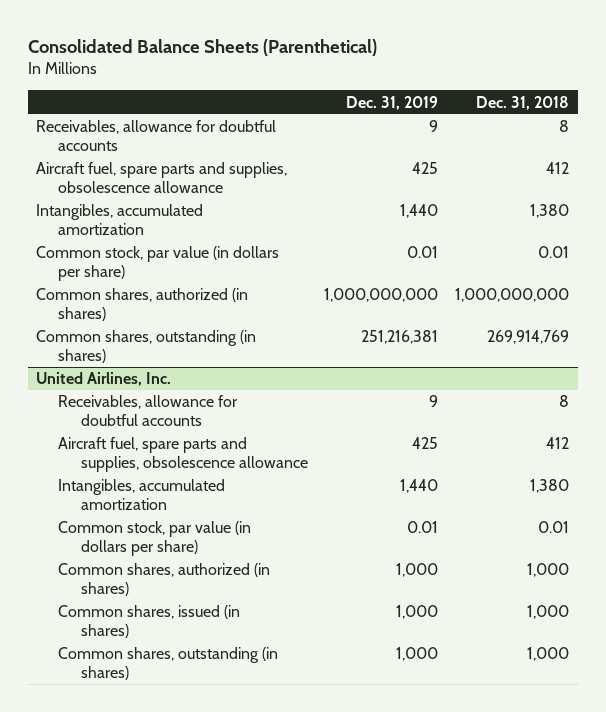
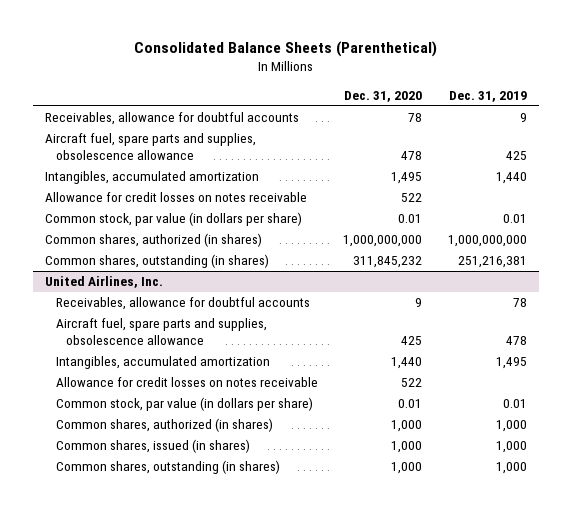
[476,95,570,110] Dec. 31, 2018 -> none
none -> [344,90,423,102] Dec. 31, 2020
none -> [45,192,308,203] Allowance for credit losses on notes receivable
[429,395,439,408] 9 -> [512,298,527,308] 78
[412,437,439,450] 425 -> [505,336,527,346] 478
[400,479,439,494] 1,440 -> [495,357,527,370] 1,495
none -> [55,377,318,388] Allowance for credit losses on notes receivable

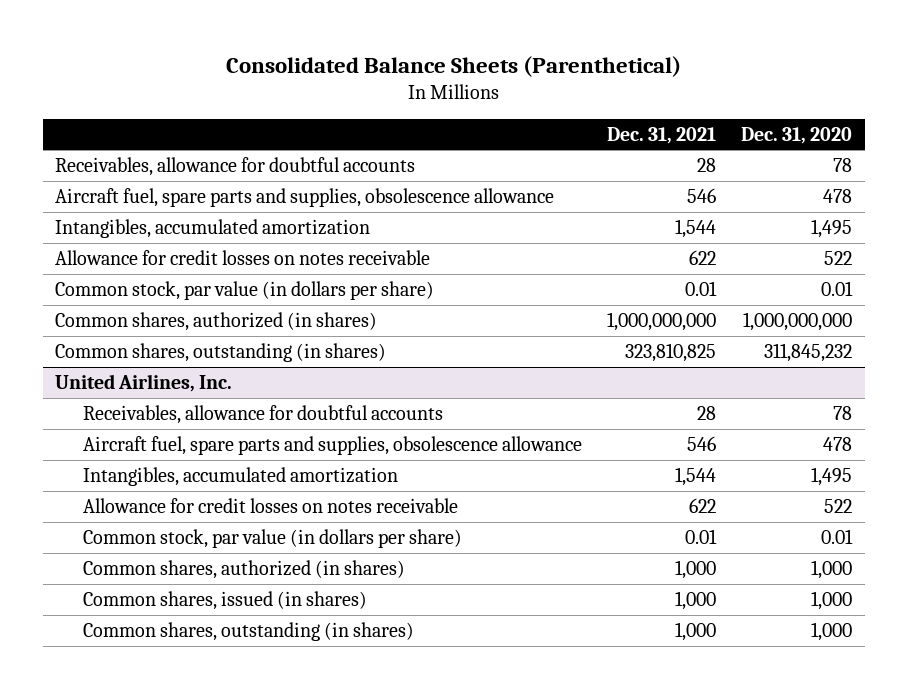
[448,90,527,102] Dec. 31, 2019 -> none
none -> [607,126,717,144] Dec. 31, 2021
[415,298,423,308] 9 -> [833,405,853,420] 78
[401,336,423,346] 425 -> [823,436,853,451] 478
[391,357,423,370] 1,440 -> [811,466,853,486] 1,495

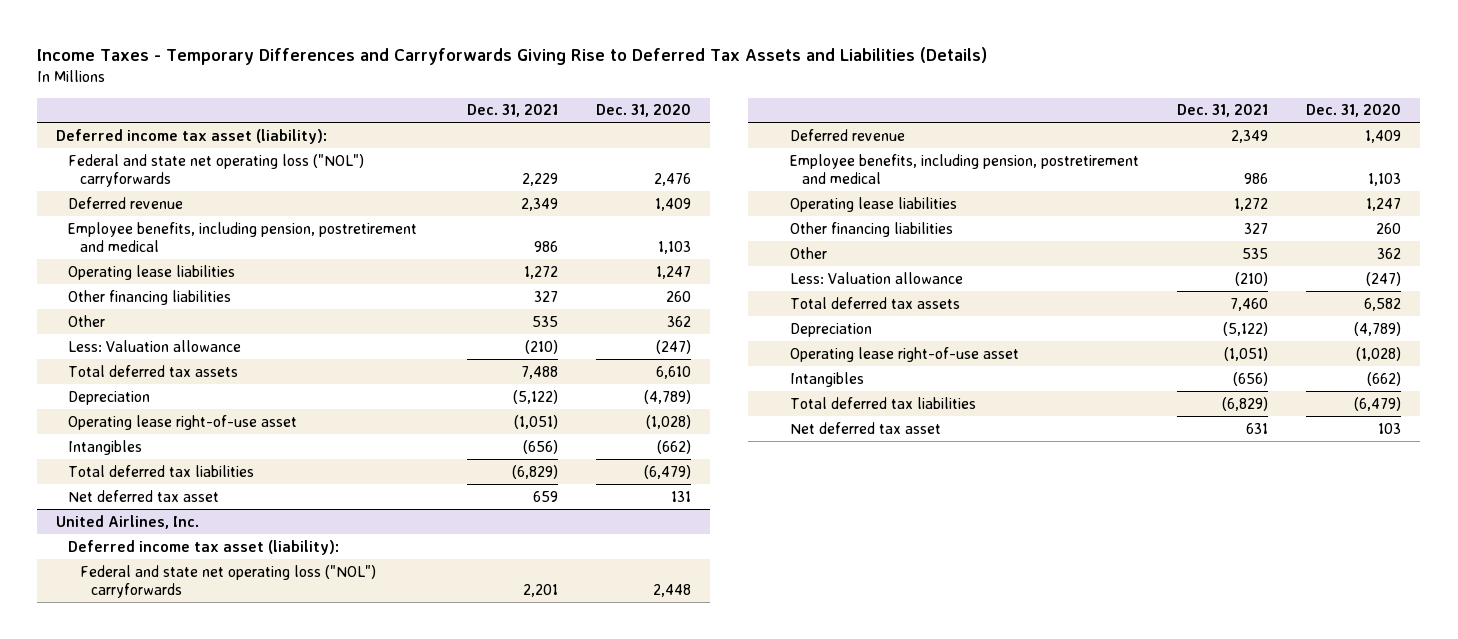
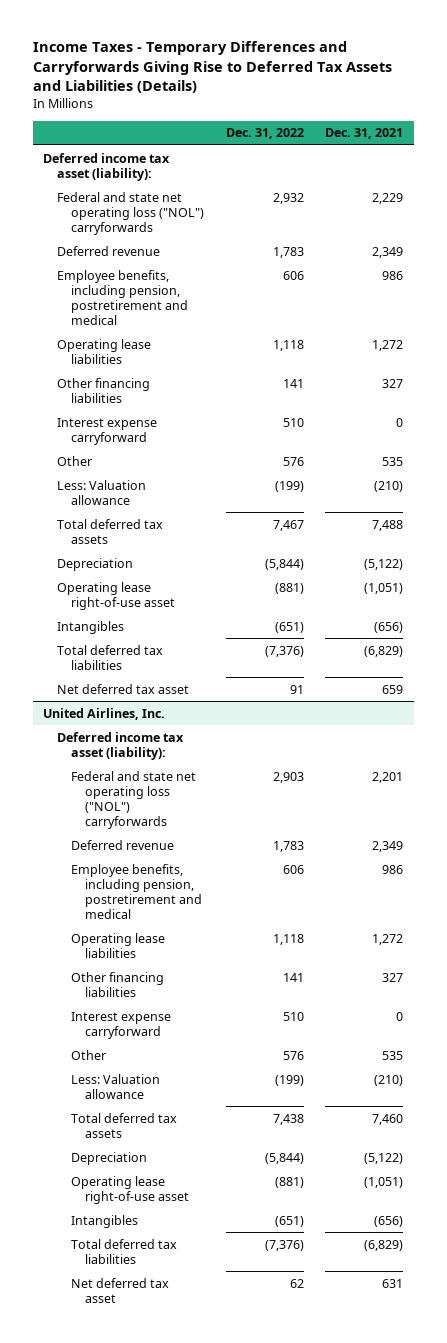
[595,104,691,118] Dec. 31, 2020 -> none
none -> [225,128,304,140] Dec. 31, 2022
none -> [57,417,158,445] Interest expense carryforward
none -> [71,1011,172,1039] Interest expense carryforward

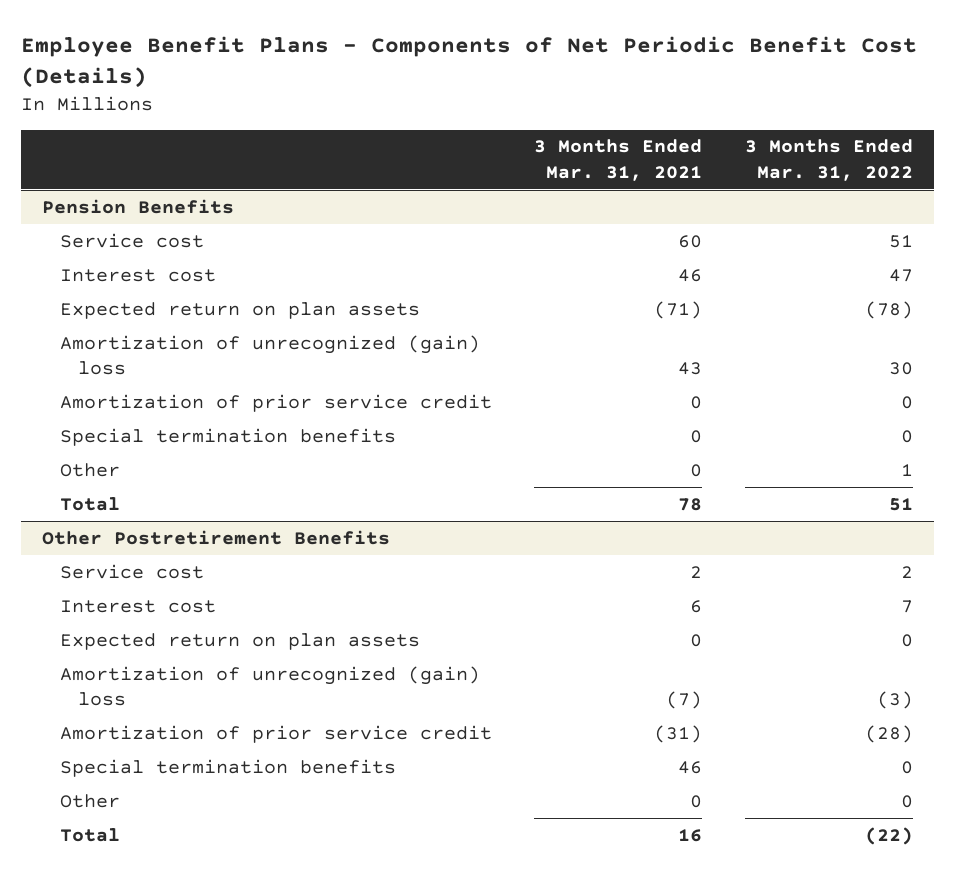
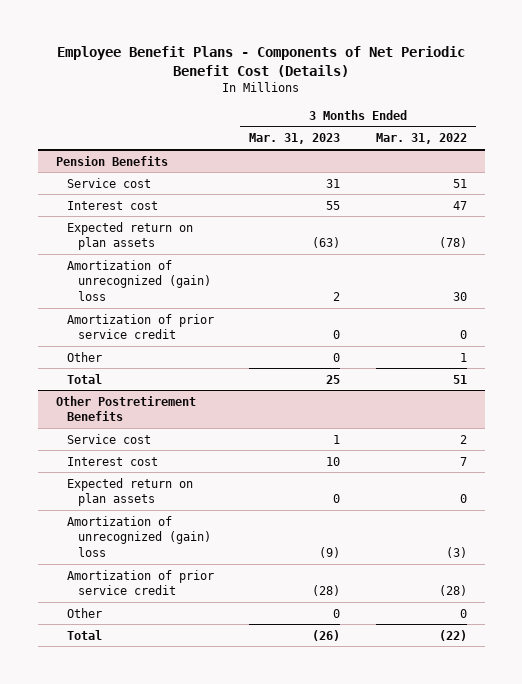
[534,139,703,181] 3 Months Ended Mar. 31, 2021 -> none
none -> [249,133,341,145] Mar. 31, 2023
[60,427,397,446] Special termination benefits -> none
[60,758,397,777] Special termination benefits -> none

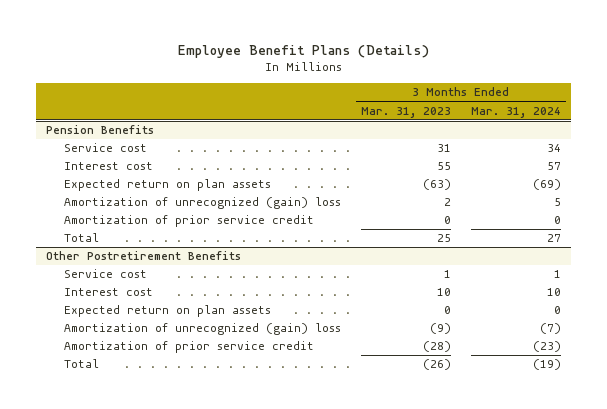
[57,45,466,77] Employee Benefit Plans - Components of Net Periodic Benefit Cost (Details) -> [177,44,429,58] Employee Benefit Plans (Details)
[375,133,467,145] Mar. 31, 2022 -> none
none -> [471,106,562,118] Mar. 31, 2024
[66,351,102,362] Other -> none
[66,607,102,618] Other -> none

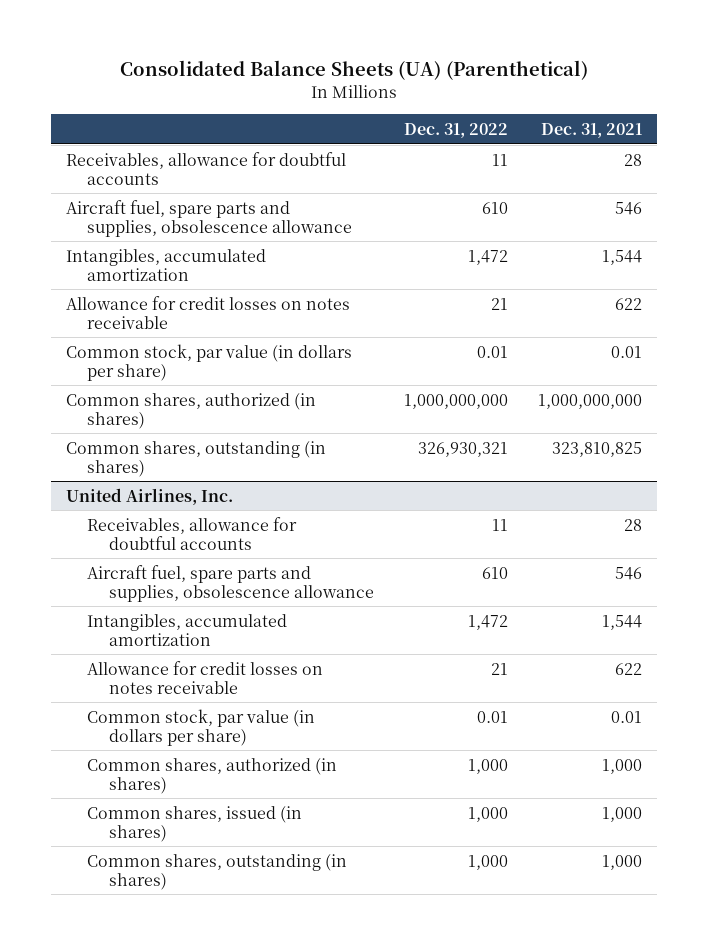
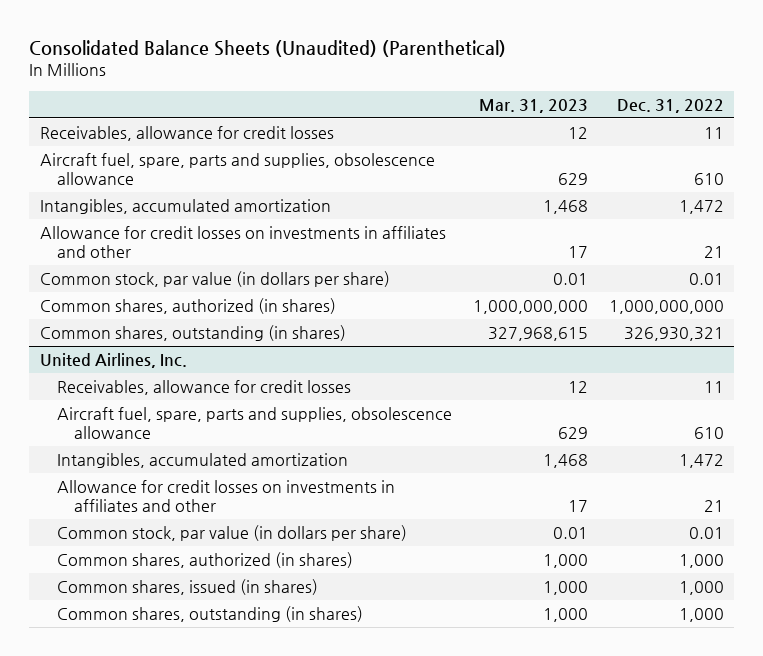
[120,60,589,81] Consolidated Balance Sheets (UA) (Parenthetical) -> [29,39,507,57] Consolidated Balance Sheets (Unaudited) (Parenthetical)
[541,122,643,138] Dec. 31, 2021 -> none
none -> [478,98,588,113] Mar. 31, 2023
[66,151,347,185] Receivables, allowance for doubtful accounts -> [39,126,334,142] Receivables, allowance for credit losses
[66,199,353,237] Aircraft fuel, spare parts and supplies, obsolescence allowance -> [39,153,435,185] Aircraft fuel, spare, parts and supplies, obsolescence allowance
[66,295,351,329] Allowance for credit losses on notes receivable -> [39,226,446,258] Allowance for credit losses on investments in affiliates and other
[87,516,298,550] Receivables, allowance for doubtful accounts -> [56,380,351,396] Receivables, allowance for credit losses
[87,564,374,602] Aircraft fuel, spare parts and supplies, obsolescence allowance -> [56,407,452,439] Aircraft fuel, spare, parts and supplies, obsolescence allowance
[87,660,324,694] Allowance for credit losses on notes receivable -> [56,480,395,512] Allowance for credit losses on investments in affiliates and other

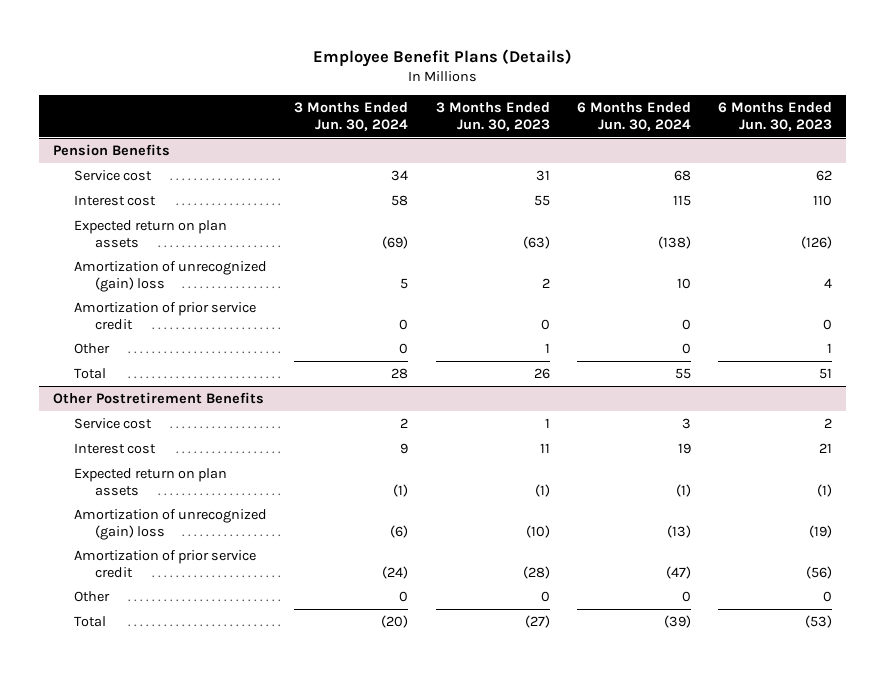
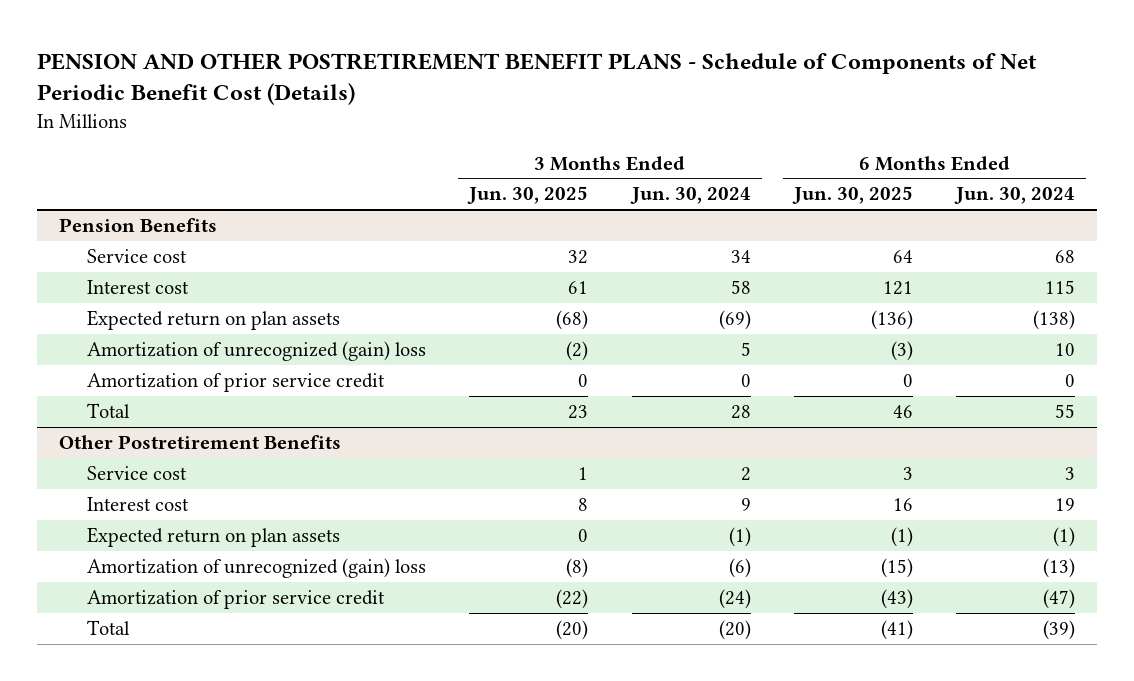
[312,48,572,67] Employee Benefit Plans (Details) -> [37,52,1038,106] PENSION AND OTHER POSTRETIREMENT BENEFIT PLANS - Schedule of Components of Net Periodic Benefit Cost (Details)
[435,102,550,132] 3 Months Ended Jun. 30, 2023 -> none
[718,102,833,132] 6 Months Ended Jun. 30, 2023 -> none
none -> [467,186,589,205] Jun. 30, 2025
none -> [792,186,914,205] Jun. 30, 2025
[73,342,110,354] Other -> none
[73,590,110,602] Other -> none

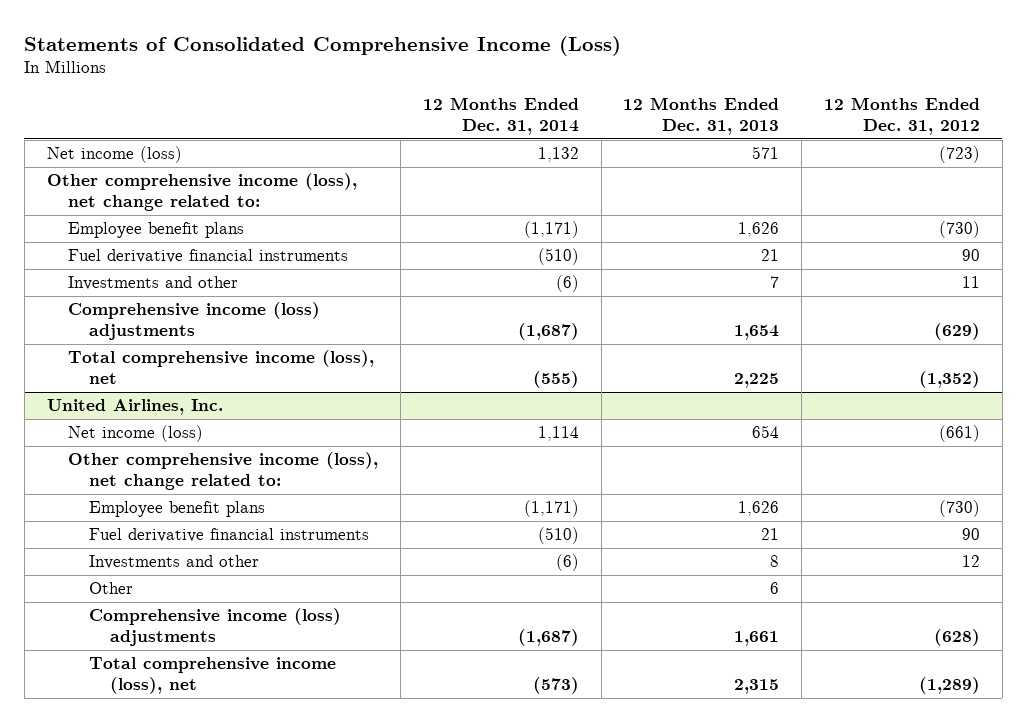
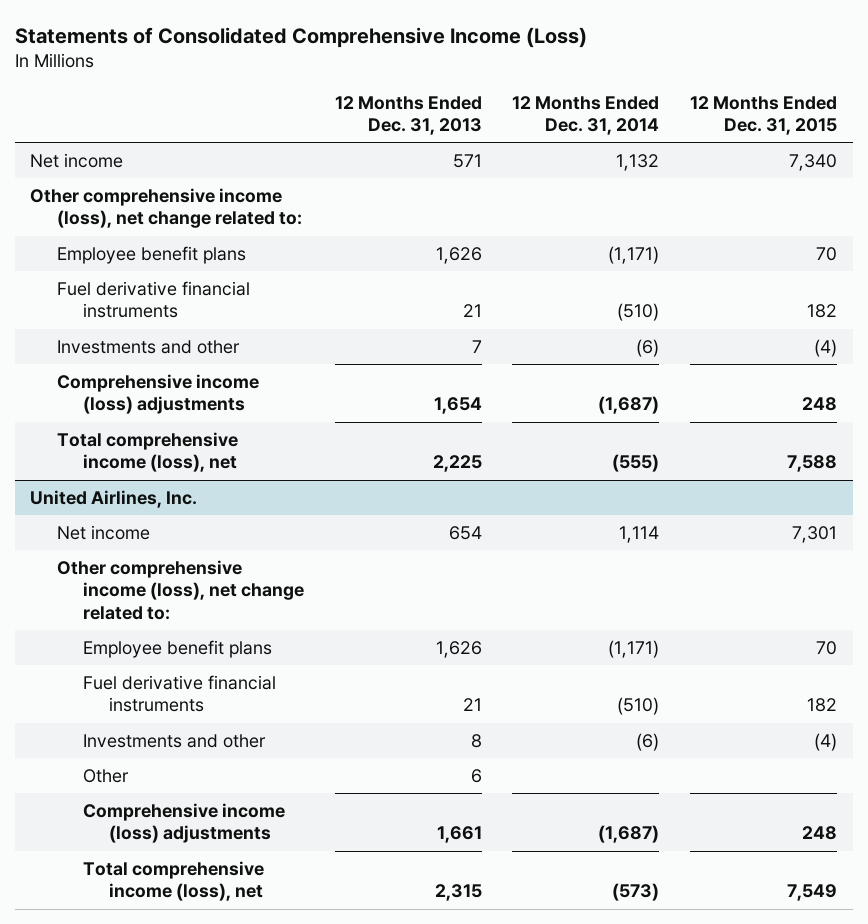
[824,96,981,135] 12 Months Ended Dec. 31, 2012 -> none
none -> [690,95,838,135] 12 Months Ended Dec. 31, 2015
[46,146,182,164] Net income (loss) -> [30,153,124,169] Net income
[67,425,203,443] Net income (loss) -> [56,525,150,541] Net income

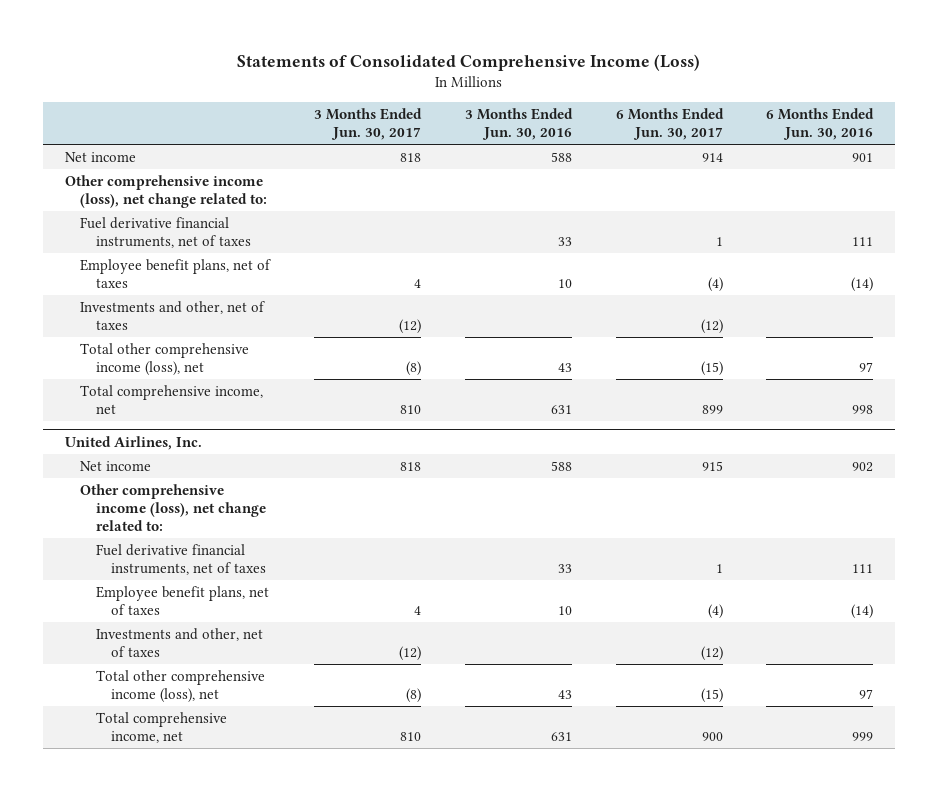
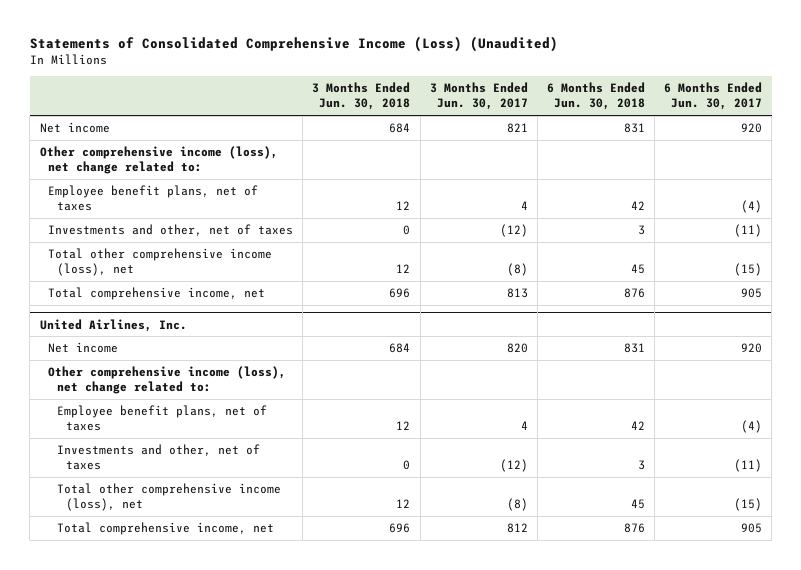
[237,53,701,71] Statements of Consolidated Comprehensive Income (Loss) -> [29,36,558,53] Statements of Consolidated Comprehensive Income (Loss) (Unaudited)
[464,108,573,141] 3 Months Ended Jun. 30, 2016 -> none
[766,108,875,141] 6 Months Ended Jun. 30, 2016 -> none
none -> [312,82,411,111] 3 Months Ended Jun. 30, 2018
none -> [546,82,645,111] 6 Months Ended Jun. 30, 2018
[400,153,422,163] 818 -> [506,123,528,134] 821
[701,153,723,163] 914 -> [740,123,762,134] 920
[80,217,251,248] Fuel derivative financial instruments, net of taxes -> none
[700,318,723,334] (12) -> [733,224,762,238] (11)
[400,404,422,414] 810 -> [506,288,528,299] 813
[701,404,723,414] 899 -> [740,288,762,299] 905
[400,462,422,472] 818 -> [506,343,528,354] 820
[701,461,723,472] 915 -> [740,343,762,354] 920
[95,544,267,575] Fuel derivative financial instruments, net of taxes -> none
[700,645,723,661] (12) -> [733,459,762,473] (11)
[400,731,422,741] 810 -> [506,523,528,534] 812
[701,731,723,741] 900 -> [740,523,762,534] 905

